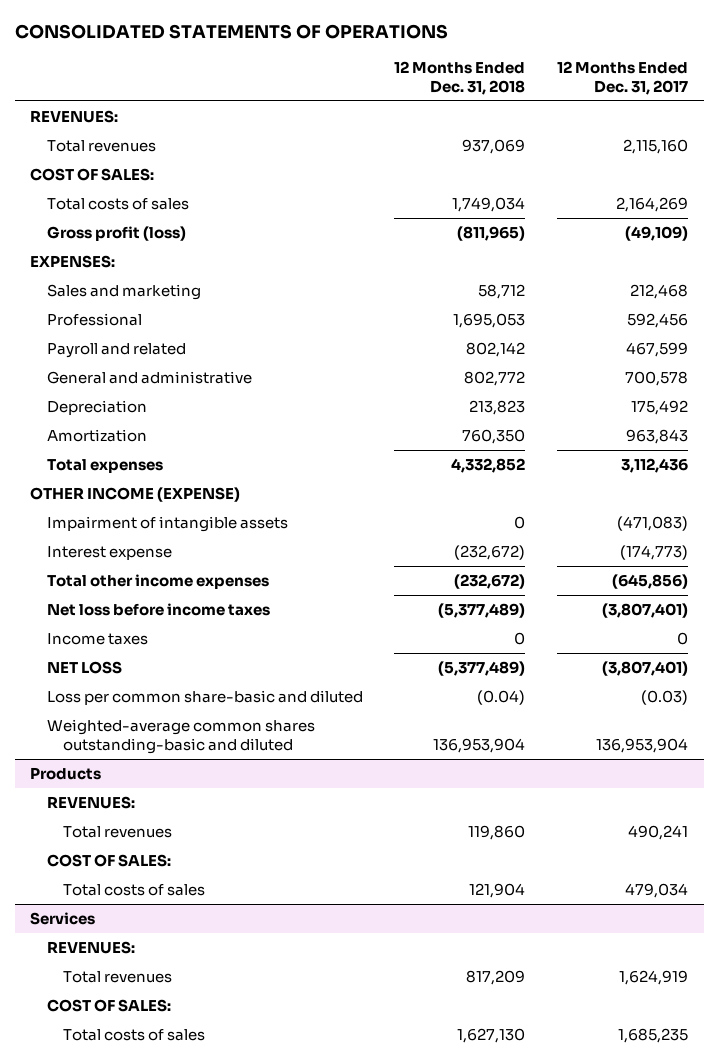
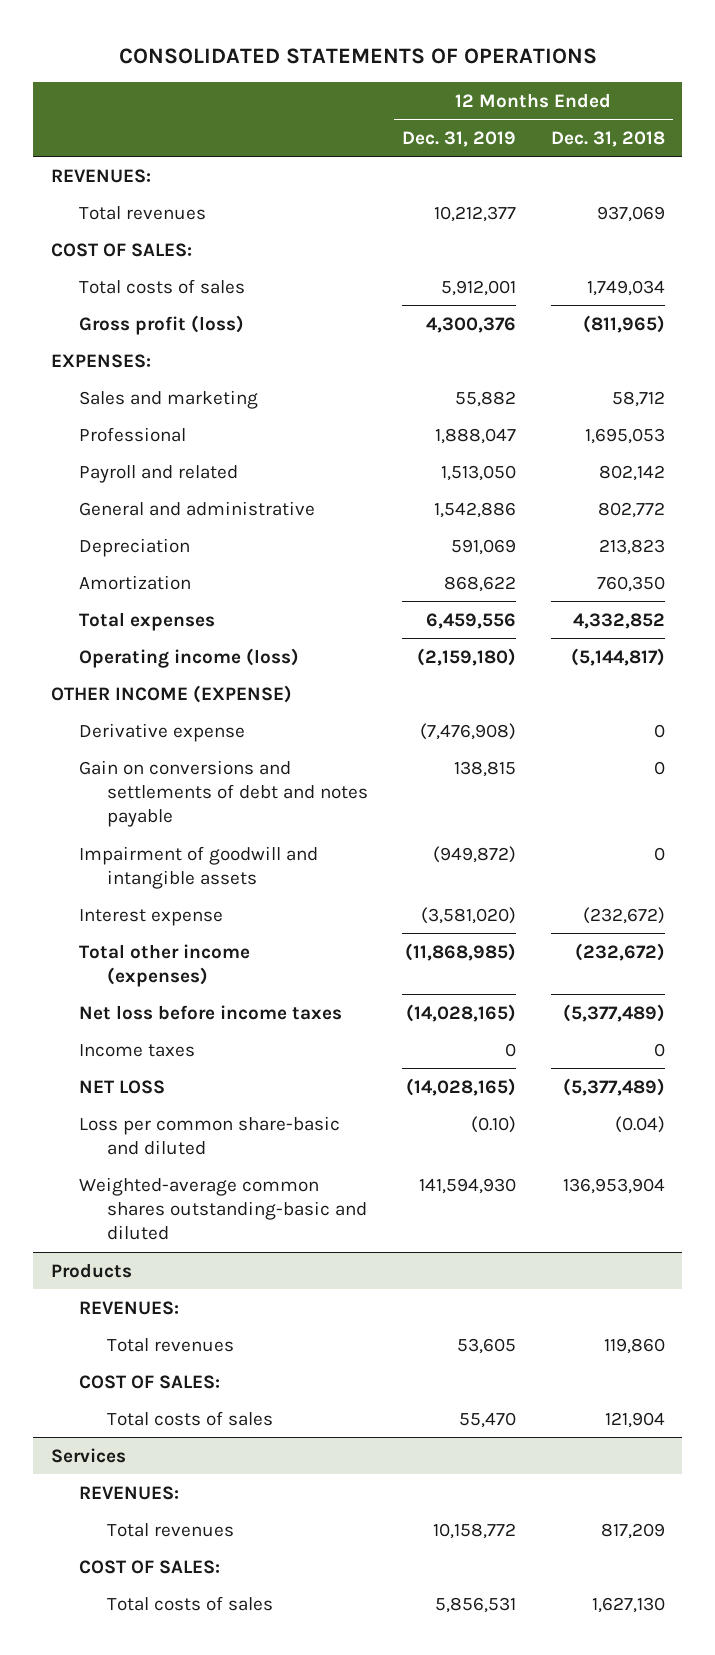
[556,60,688,95] 12 Months Ended Dec. 31, 2017 -> none
none -> [402,130,517,147] Dec. 31, 2019
none -> [78,647,299,668] Operating income (loss)
none -> [78,722,245,742] Derivative expense
none -> [78,759,368,828] Gain on conversions and settlements of debt and notes payable
[46,515,288,532] Impairment of intangible assets -> [78,845,318,889] Impairment of goodwill and intangible assets
[46,573,269,589] Total other income expenses -> [78,943,250,987] Total other income (expenses)

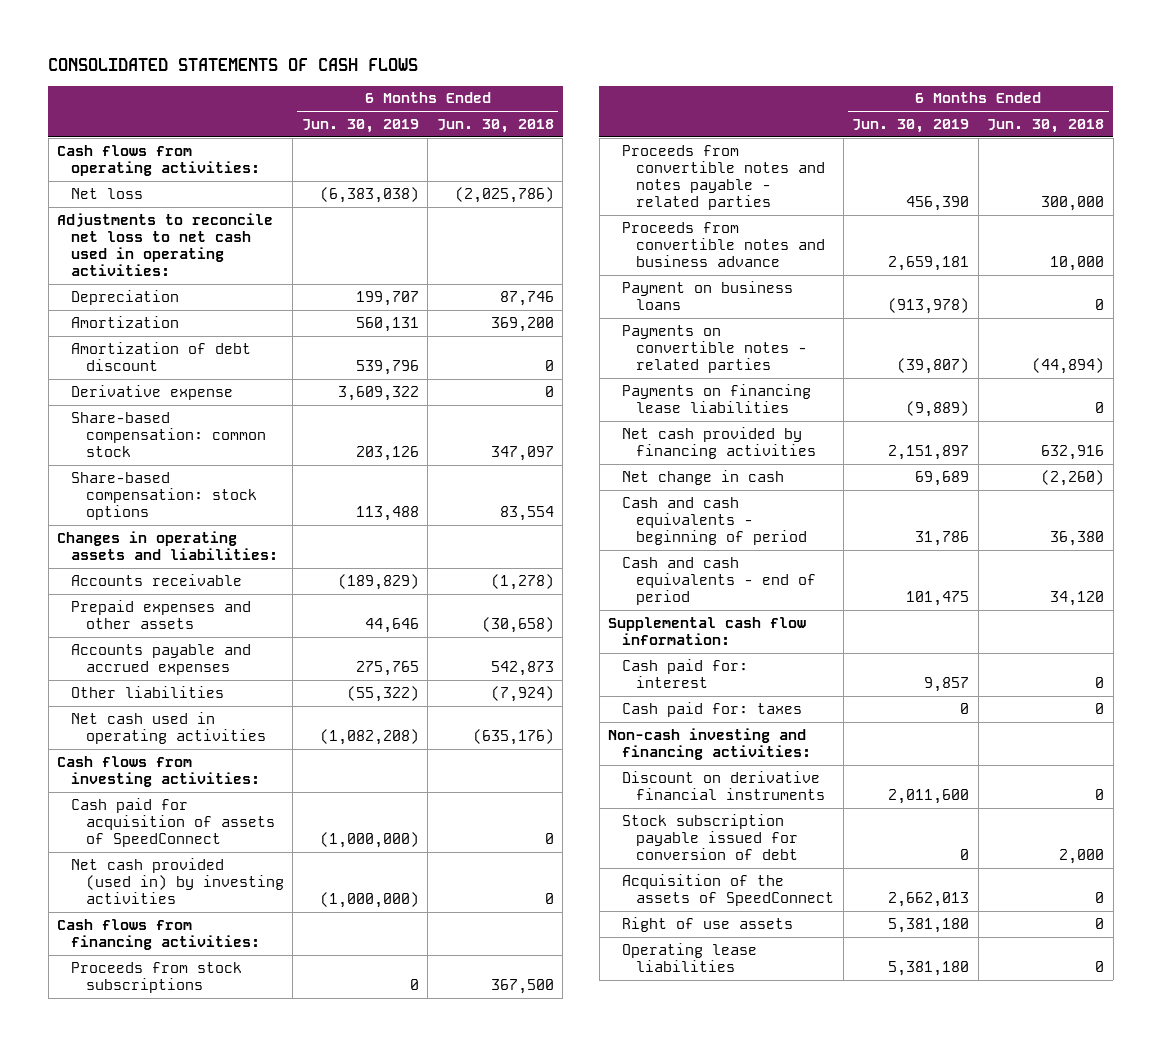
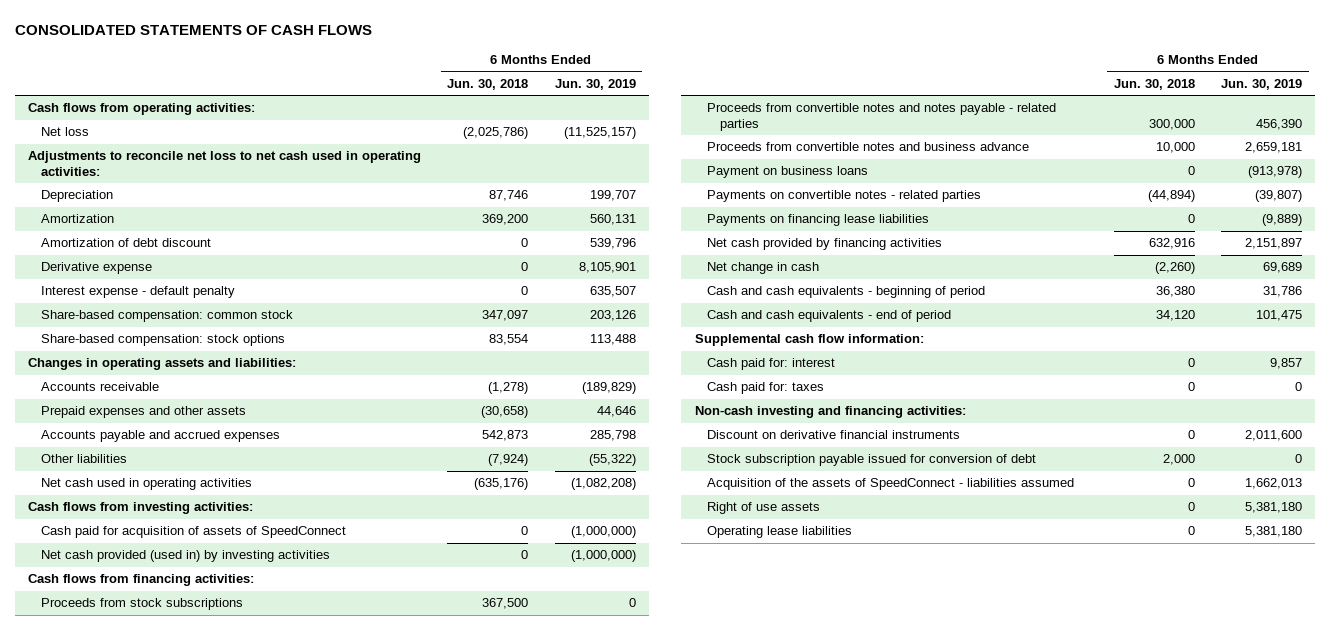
[319,186,419,203] (6,383,038) -> [563,127,636,140] (11,525,157)
[337,385,419,401] 3,609,322 -> [578,262,636,274] 8,105,901
none -> [40,286,235,299] Interest expense - default penalty
[355,660,419,676] 275,765 -> [589,430,636,442] 285,798
[622,873,835,906] Acquisition of the assets of SpeedConnect -> [707,478,1075,491] Acquisition of the assets of SpeedConnect - liabilities assumed
[888,891,970,907] 2,662,013 -> [1245,478,1303,490] 1,662,013

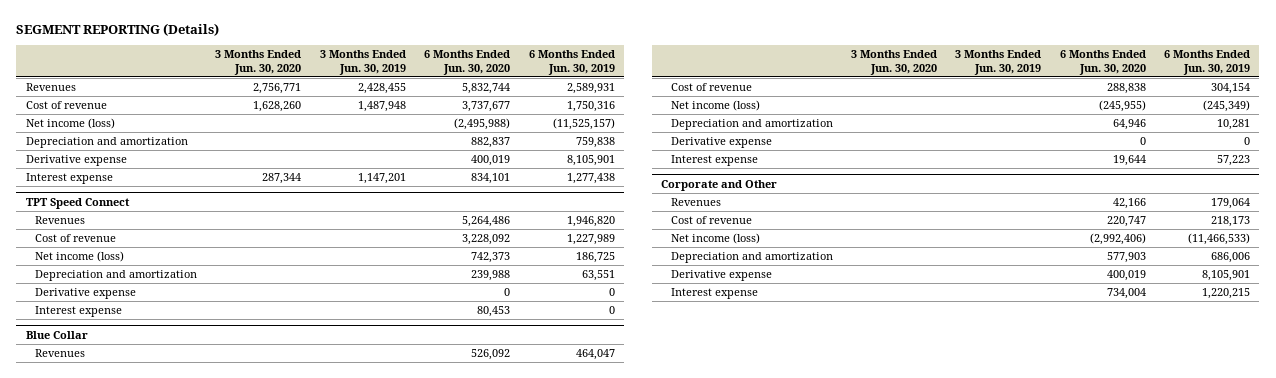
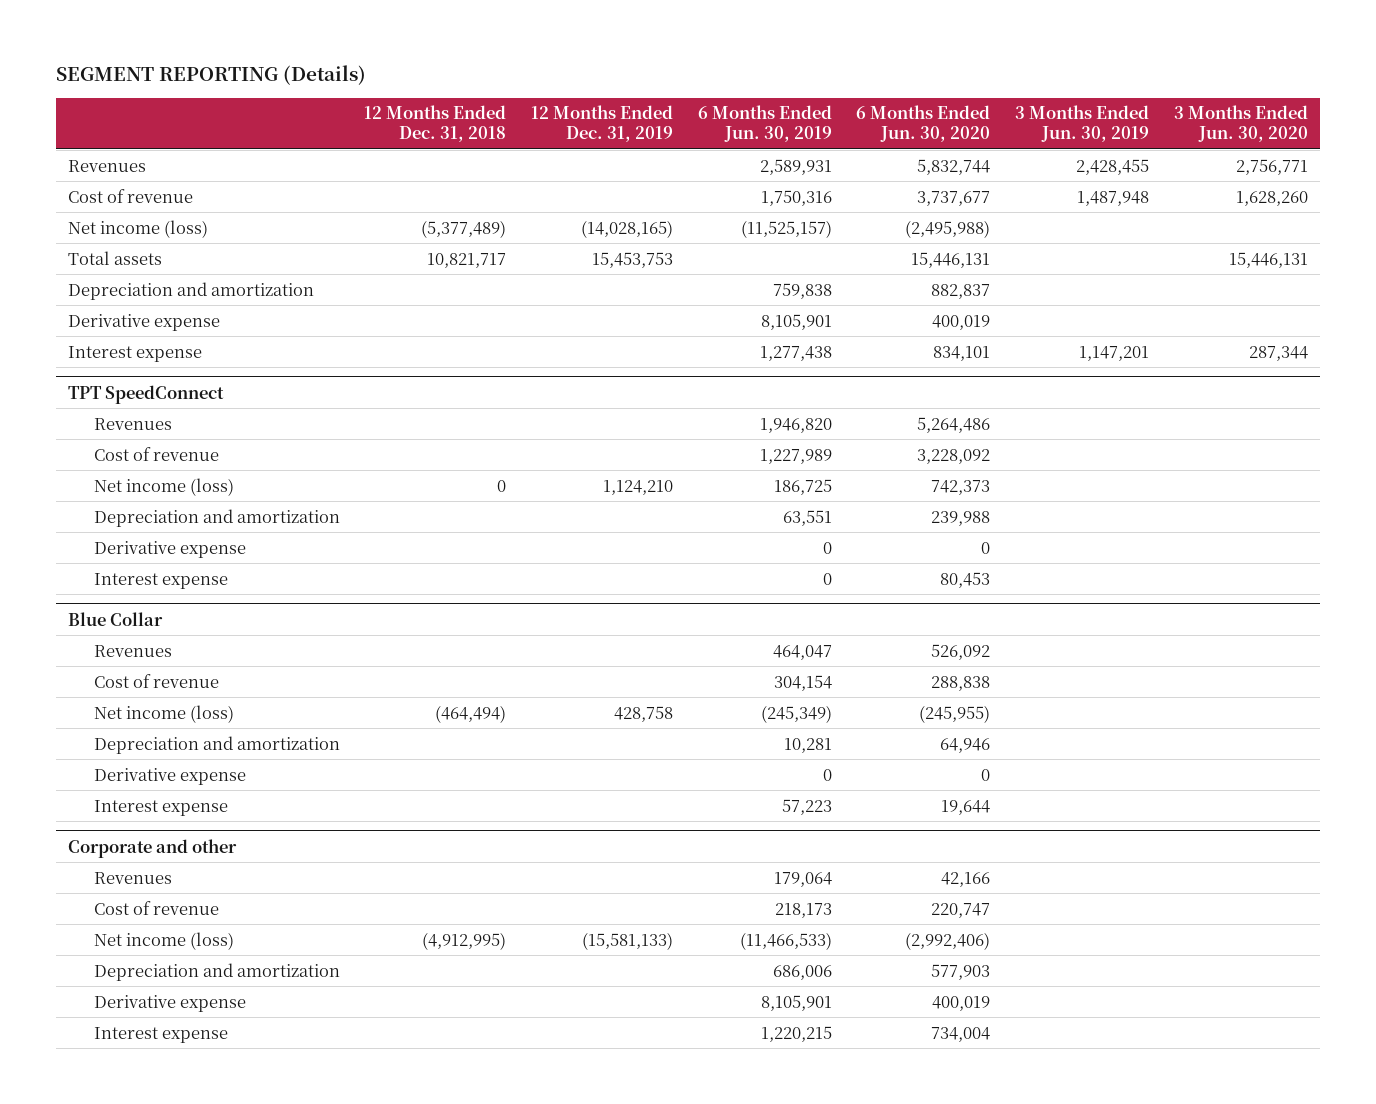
none -> [364,105,507,143] 12 Months Ended Dec. 31, 2018
none -> [530,105,673,143] 12 Months Ended Dec. 31, 2019
none -> [68,250,163,265] Total assets
[25,197,130,209] TPT Speed Connect -> [68,384,225,404] TPT SpeedConnect
[661,179,778,191] Corporate and Other -> [68,838,238,858] Corporate and other

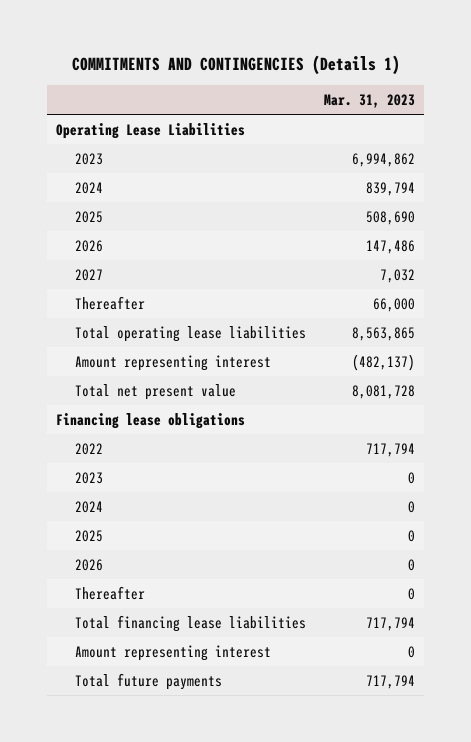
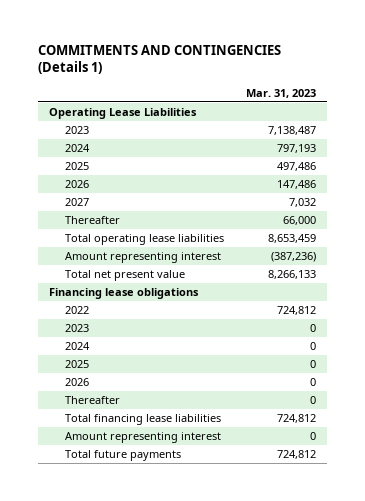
[352,152,416,167] 6,994,862 -> [268,126,317,136] 7,138,487
[366,181,416,196] 839,794 -> [277,144,317,154] 797,193
[366,210,416,225] 508,690 -> [277,162,317,172] 497,486
[352,326,416,341] 8,563,865 -> [268,234,317,244] 8,653,459
[352,353,416,371] (482,137) -> [271,252,317,263] (387,236)
[352,384,416,399] 8,081,728 -> [268,270,317,280] 8,266,133
[366,442,416,457] 717,794 -> [277,306,317,316] 724,812
[366,616,416,631] 717,794 -> [277,414,317,424] 724,812
[366,674,416,689] 717,794 -> [277,450,317,460] 724,812

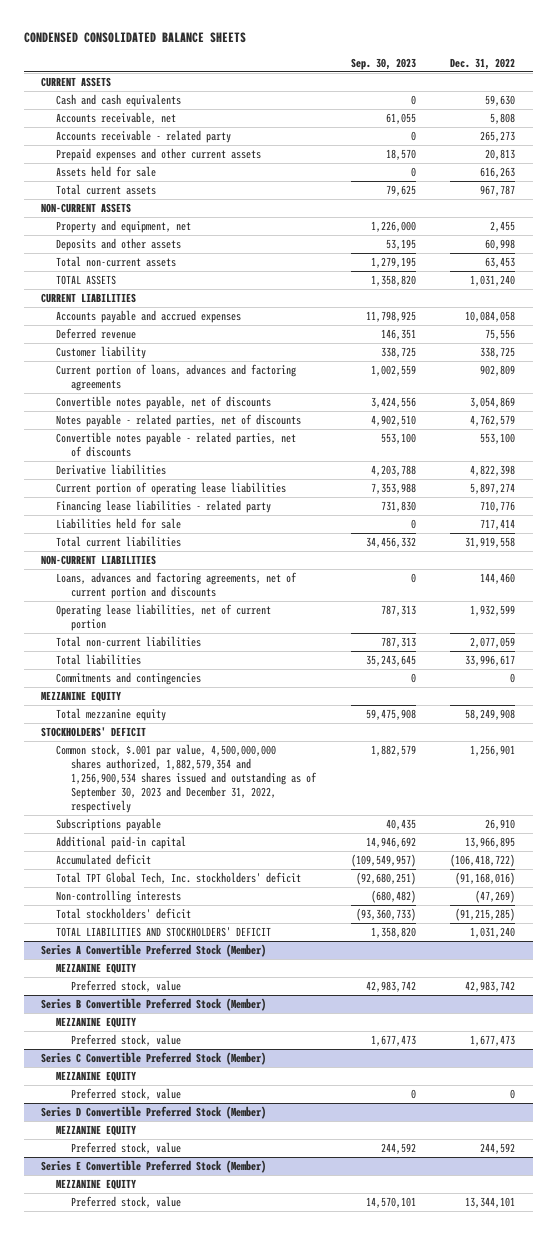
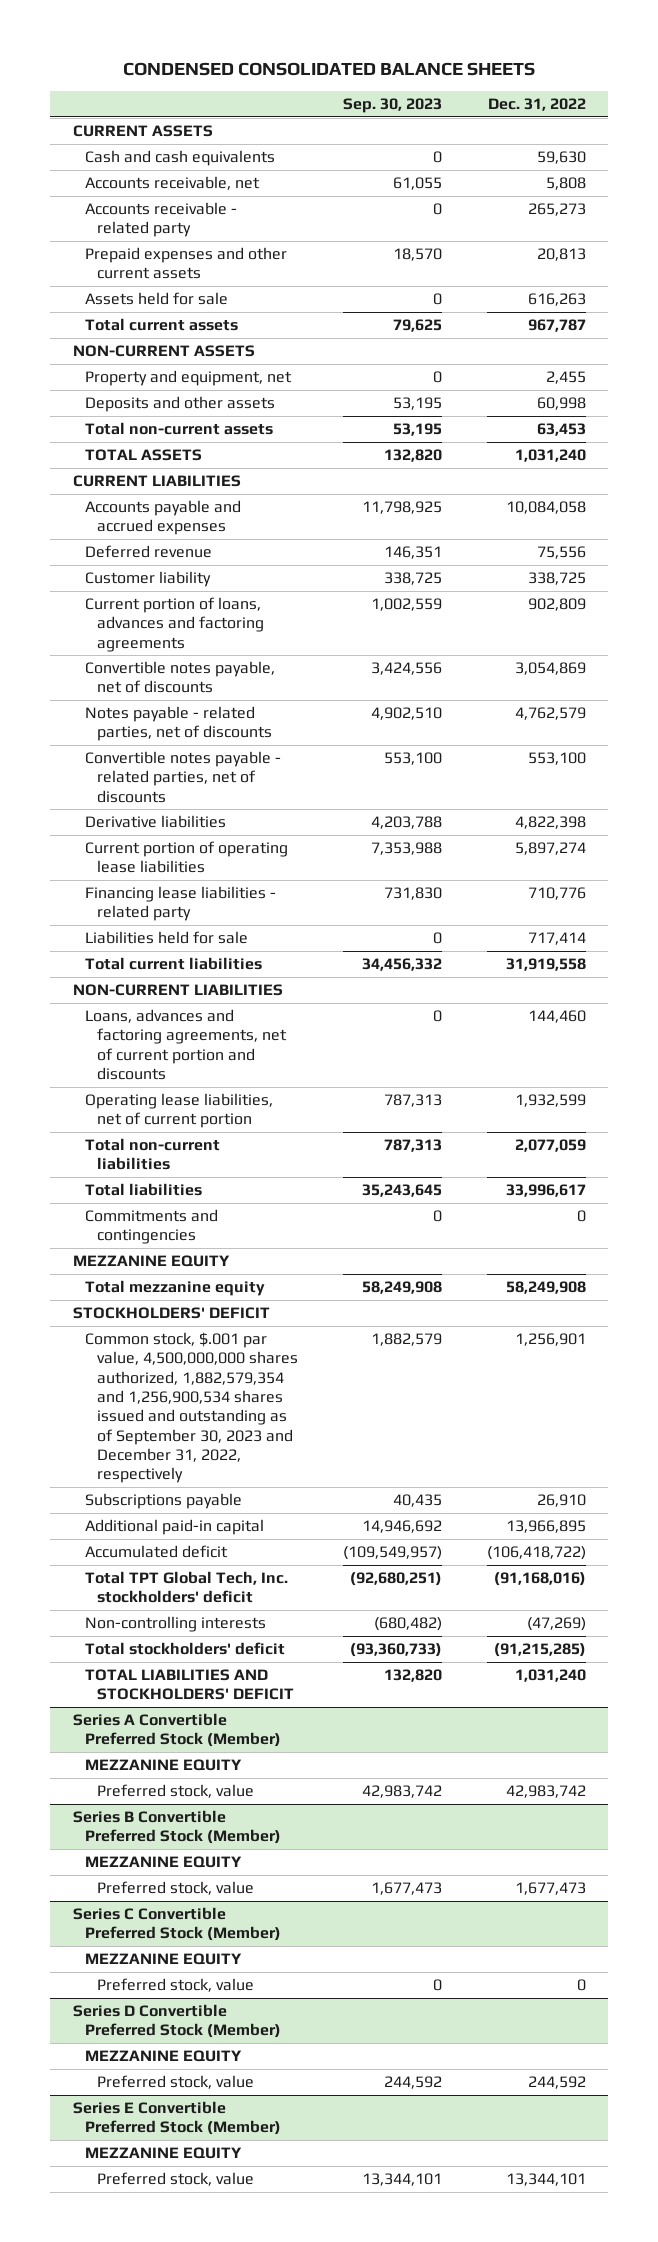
[370,221,416,233] 1,226,000 -> [432,370,442,383] 0
[370,257,416,269] 1,279,195 -> [392,422,442,436] 53,195
[370,275,416,287] 1,358,820 -> [383,448,442,462] 132,820
[365,709,416,721] 59,475,908 -> [361,1280,442,1294] 58,249,908
[370,927,416,939] 1,358,820 -> [383,1668,442,1682] 132,820
[365,1197,416,1209] 14,570,101 -> [361,2172,442,2186] 13,344,101

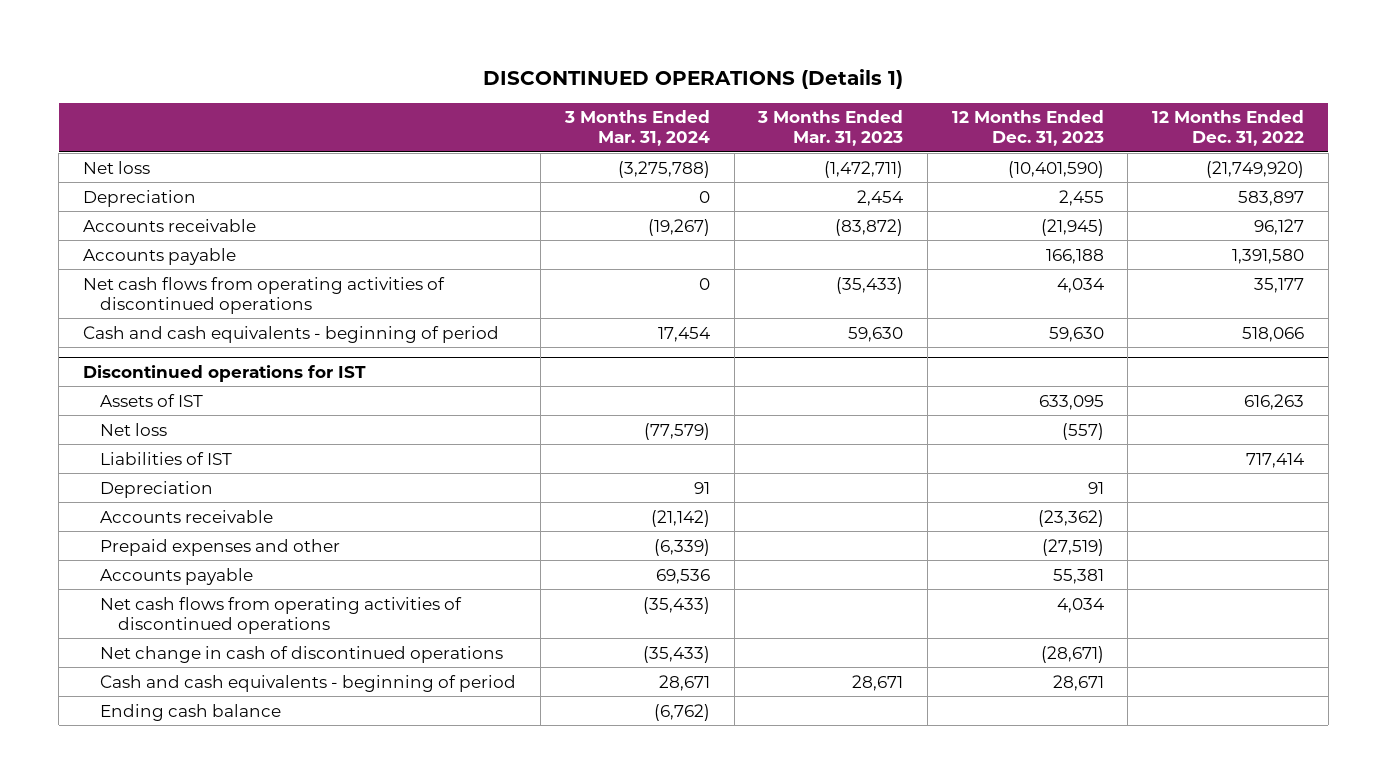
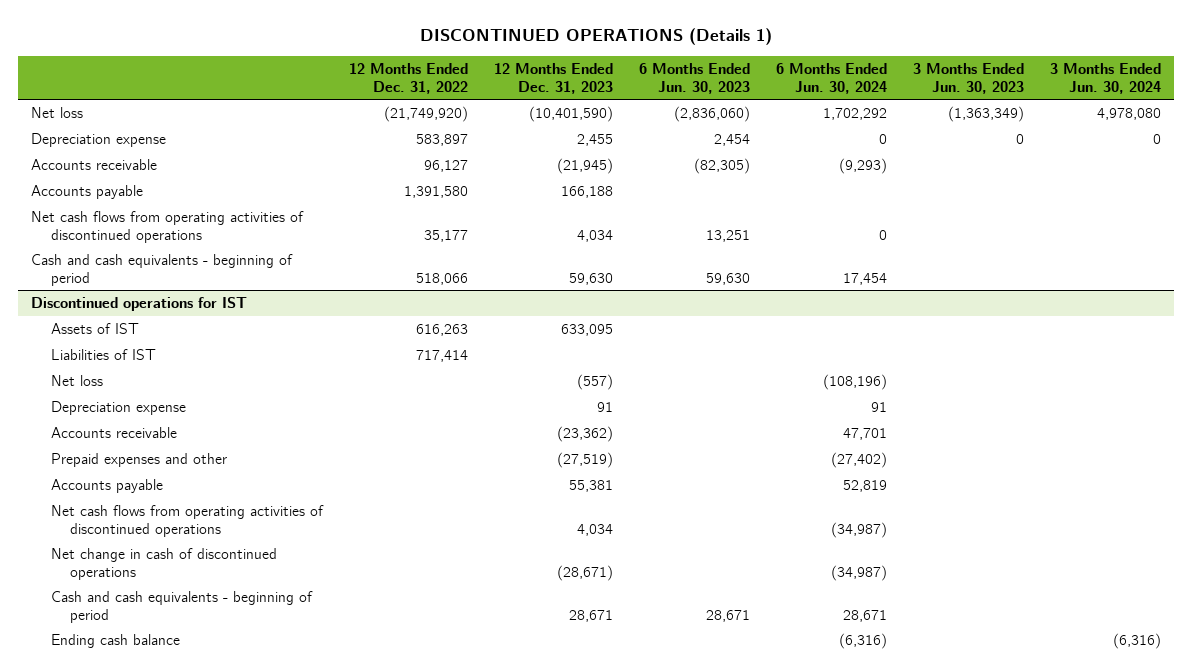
[563,110,710,147] 3 Months Ended Mar. 31, 2024 -> none
[757,110,904,147] 3 Months Ended Mar. 31, 2023 -> none
none -> [638,62,750,94] 6 Months Ended Jun. 30, 2023
none -> [775,62,887,94] 6 Months Ended Jun. 30, 2024
none -> [912,62,1024,94] 3 Months Ended Jun. 30, 2023
none -> [1050,62,1162,94] 3 Months Ended Jun. 30, 2024
[82,189,196,207] Depreciation -> [31,132,167,147] Depreciation expense
[100,422,168,436] Net loss -> [50,374,103,386] Net loss
[100,480,214,498] Depreciation -> [50,400,186,415] Depreciation expense

